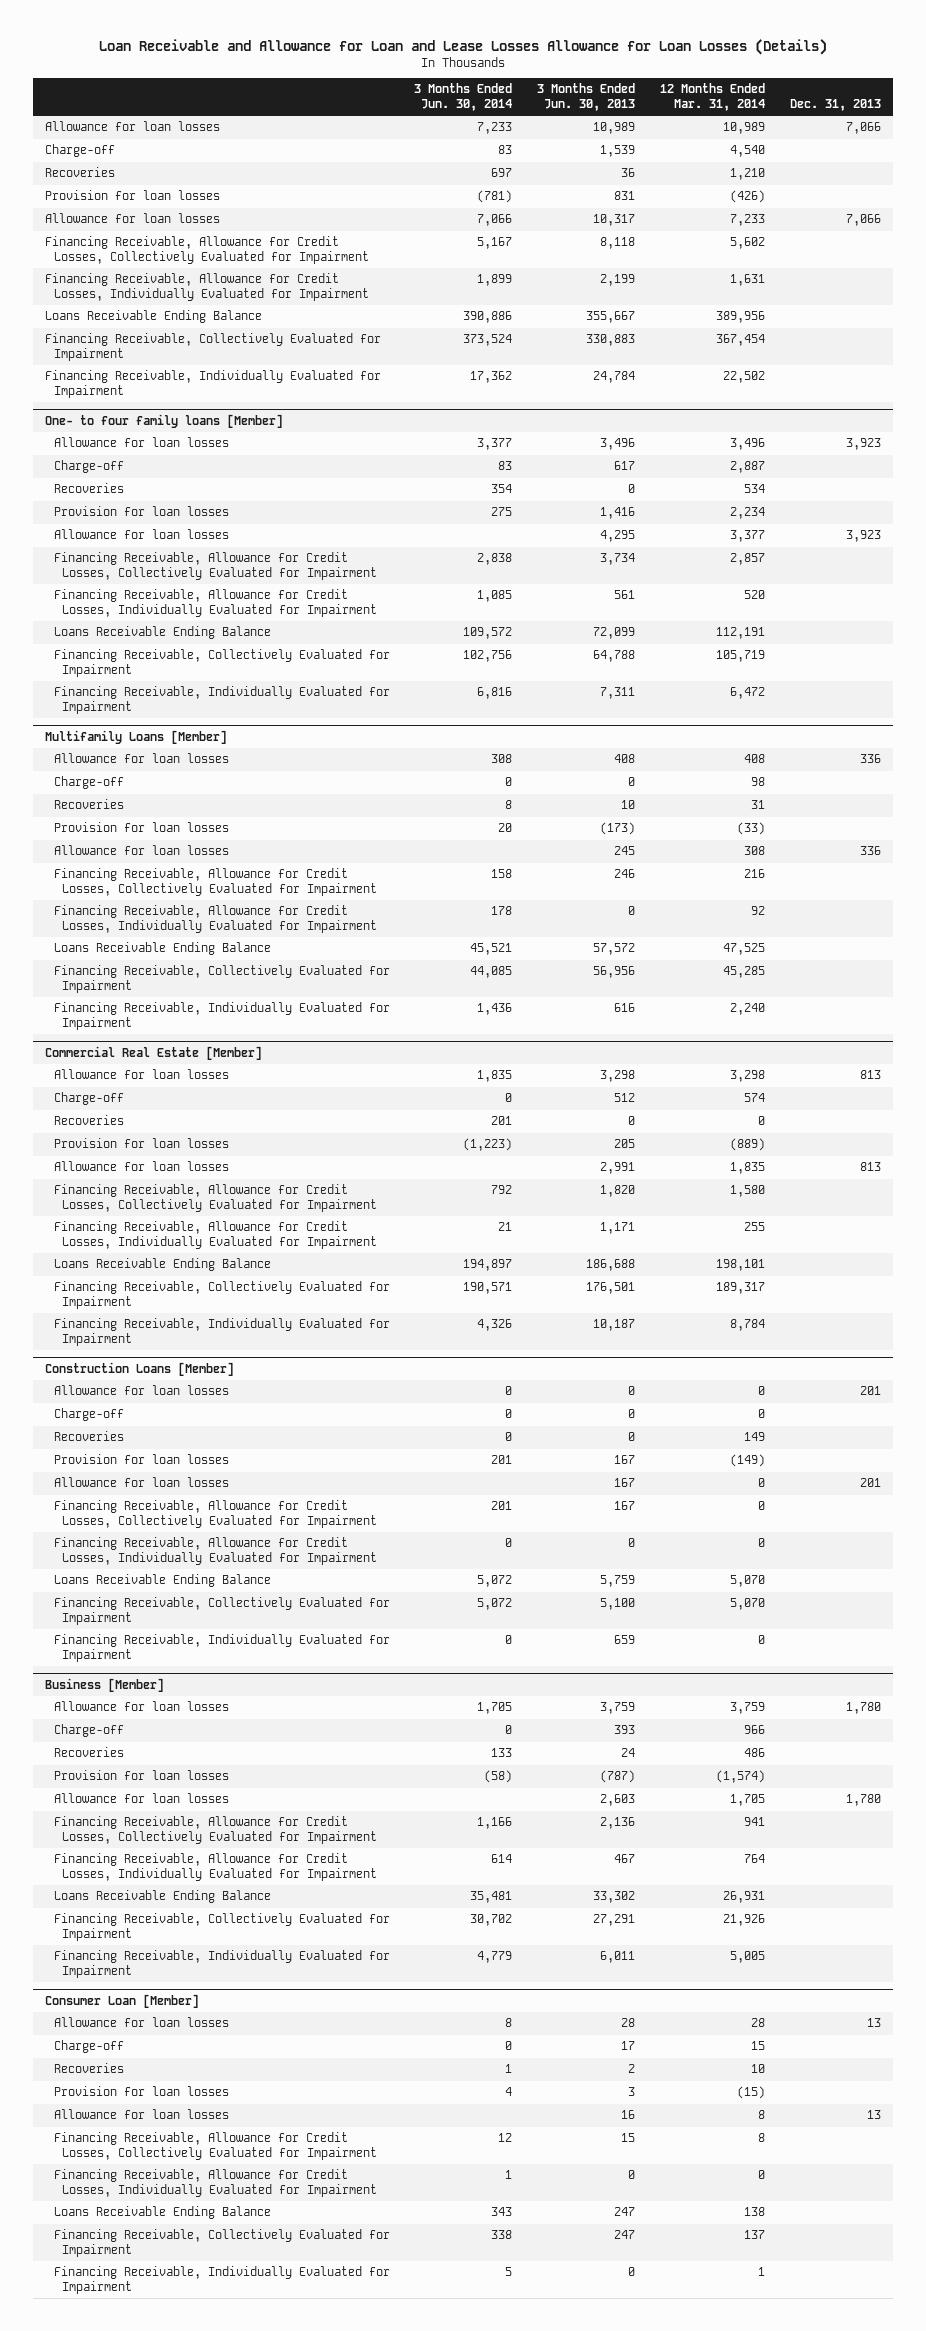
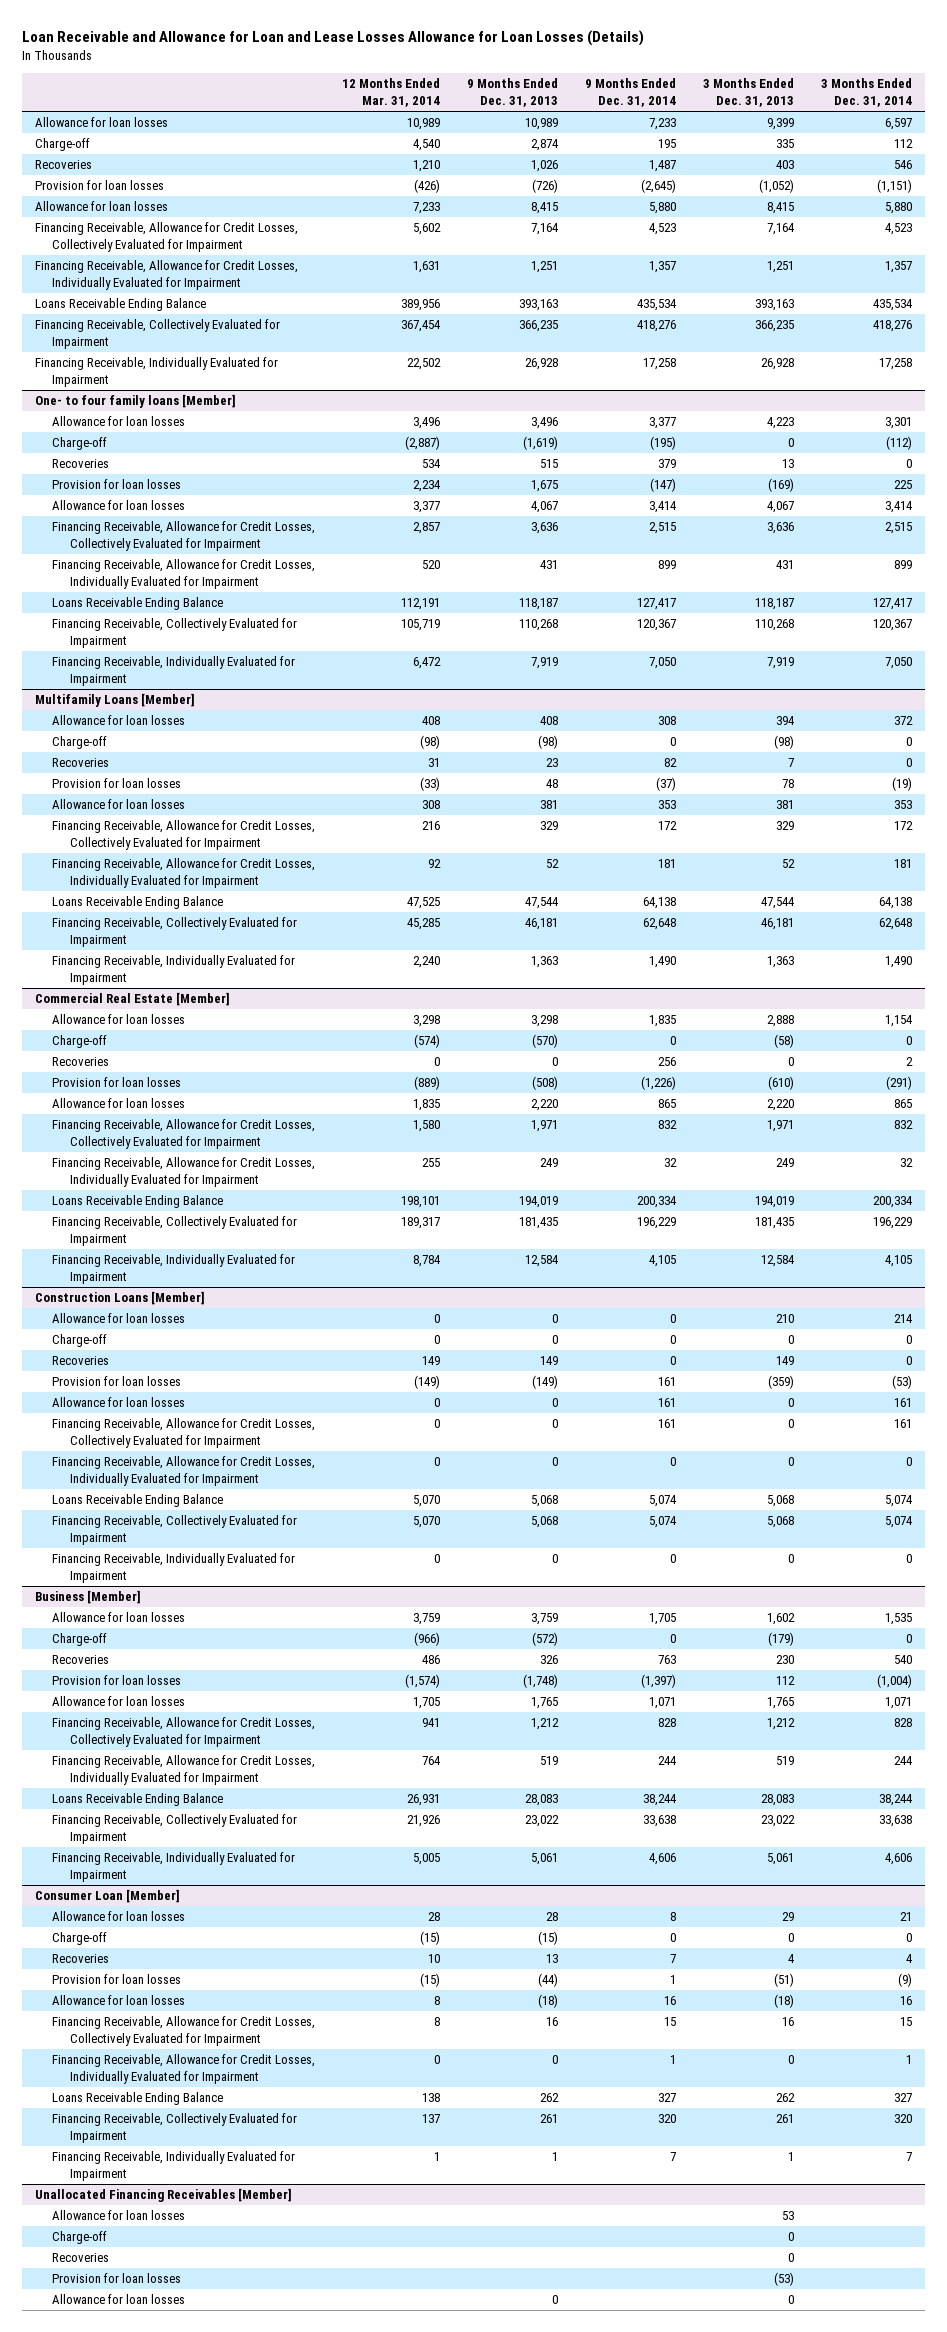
[414,83,513,111] 3 Months Ended Jun. 30, 2014 -> none
[537,83,636,111] 3 Months Ended Jun. 30, 2013 -> none
[789,98,881,111] Dec. 31, 2013 -> none
none -> [467,78,559,108] 9 Months Ended Dec. 31, 2013
none -> [584,78,676,108] 9 Months Ended Dec. 31, 2014
none -> [702,78,794,108] 3 Months Ended Dec. 31, 2013
none -> [820,78,912,108] 3 Months Ended Dec. 31, 2014
[729,461,765,474] 2,887 -> [405,436,441,451] (2,887)
[750,777,765,787] 98 -> [420,735,441,750] (98)
[743,1093,765,1103] 574 -> [414,1034,441,1049] (574)
[743,1725,765,1735] 966 -> [414,1632,441,1647] (966)
[750,2041,765,2051] 15 -> [420,1931,441,1946] (15)
none -> [35,2188,293,2203] Unallocated Financing Receivables [Member]
none -> [52,2210,186,2221] Allowance for loan losses
none -> [52,2231,108,2245] Charge-off
none -> [52,2253,110,2263] Recoveries
none -> [52,2273,182,2284] Provision for loan losses
none -> [52,2294,186,2305] Allowance for loan losses

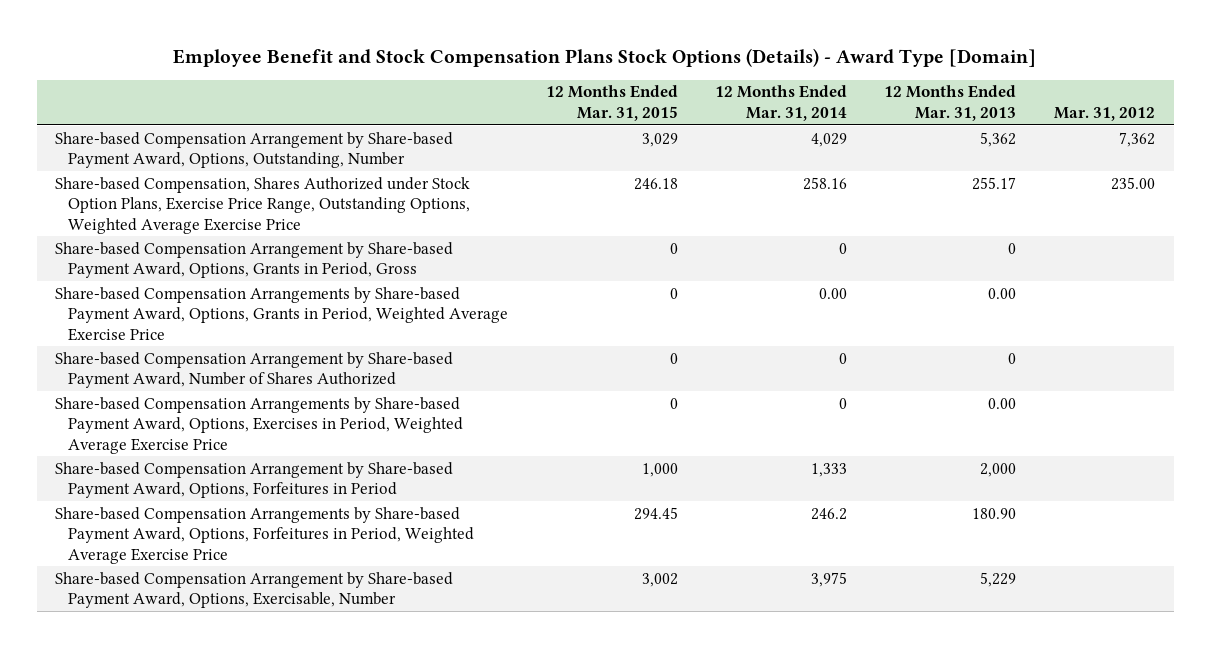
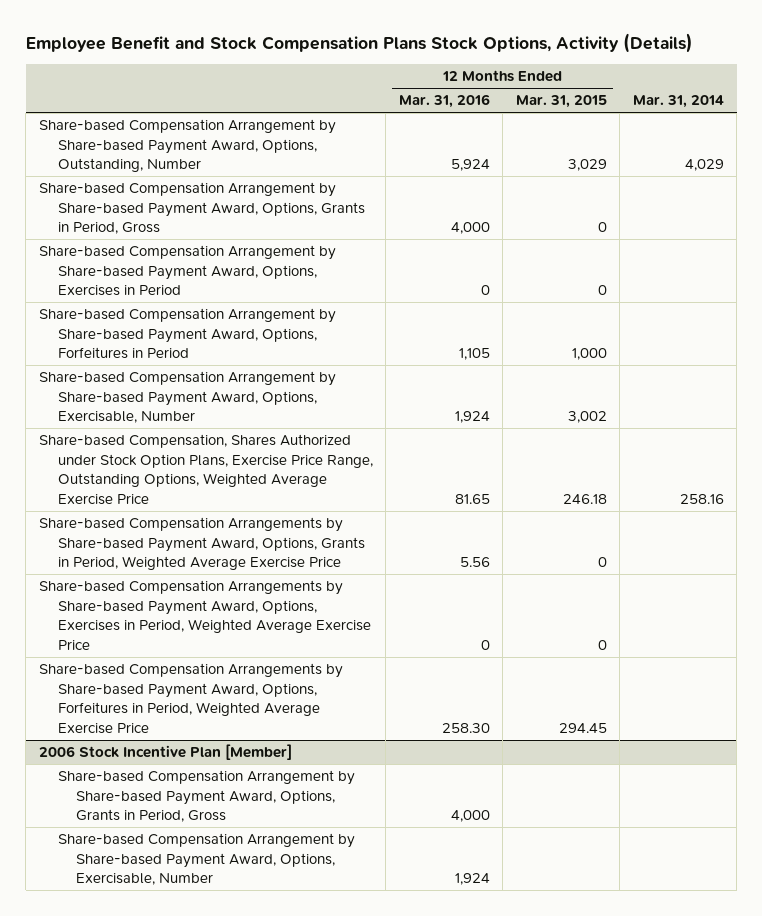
[173,47,1037,67] Employee Benefit and Stock Compensation Plans Stock Options (Details) - Award Type [Domain] -> [25,33,693,54] Employee Benefit and Stock Compensation Plans Stock Options, Activity (Details)
[715,85,848,121] 12 Months Ended Mar. 31, 2014 -> none
[884,85,1017,121] 12 Months Ended Mar. 31, 2013 -> none
[1053,106,1155,121] Mar. 31, 2012 -> none
none -> [398,94,490,109] Mar. 31, 2016
none -> [632,95,724,109] Mar. 31, 2014
none -> [38,245,336,297] Share-based Compensation Arrangement by Share-based Payment Award, Options, Exercises in Period
[55,461,454,499] Share-based Compensation Arrangement by Share-based Payment Award, Options, Forfeitures in Period -> [38,308,336,360] Share-based Compensation Arrangement by Share-based Payment Award, Options, Forfeitures in Period
[55,571,454,609] Share-based Compensation Arrangement by Share-based Payment Award, Options, Exercisable, Number -> [38,371,336,424] Share-based Compensation Arrangement by Share-based Payment Award, Options, Exercisable, Number
[55,176,471,234] Share-based Compensation, Shares Authorized under Stock Option Plans, Exercise Price Range, Outstanding Options, Weighted Average Exercise Price -> [38,434,373,505] Share-based Compensation, Shares Authorized under Stock Option Plans, Exercise Price Range, Outstanding Options, Weighted Average Exercise Price
[55,351,454,389] Share-based Compensation Arrangement by Share-based Payment Award, Number of Shares Authorized -> none
none -> [38,744,292,761] 2006 Stock Incentive Plan [Member]
none -> [57,770,355,823] Share-based Compensation Arrangement by Share-based Payment Award, Options, Grants in Period, Gross
none -> [57,833,355,886] Share-based Compensation Arrangement by Share-based Payment Award, Options, Exercisable, Number

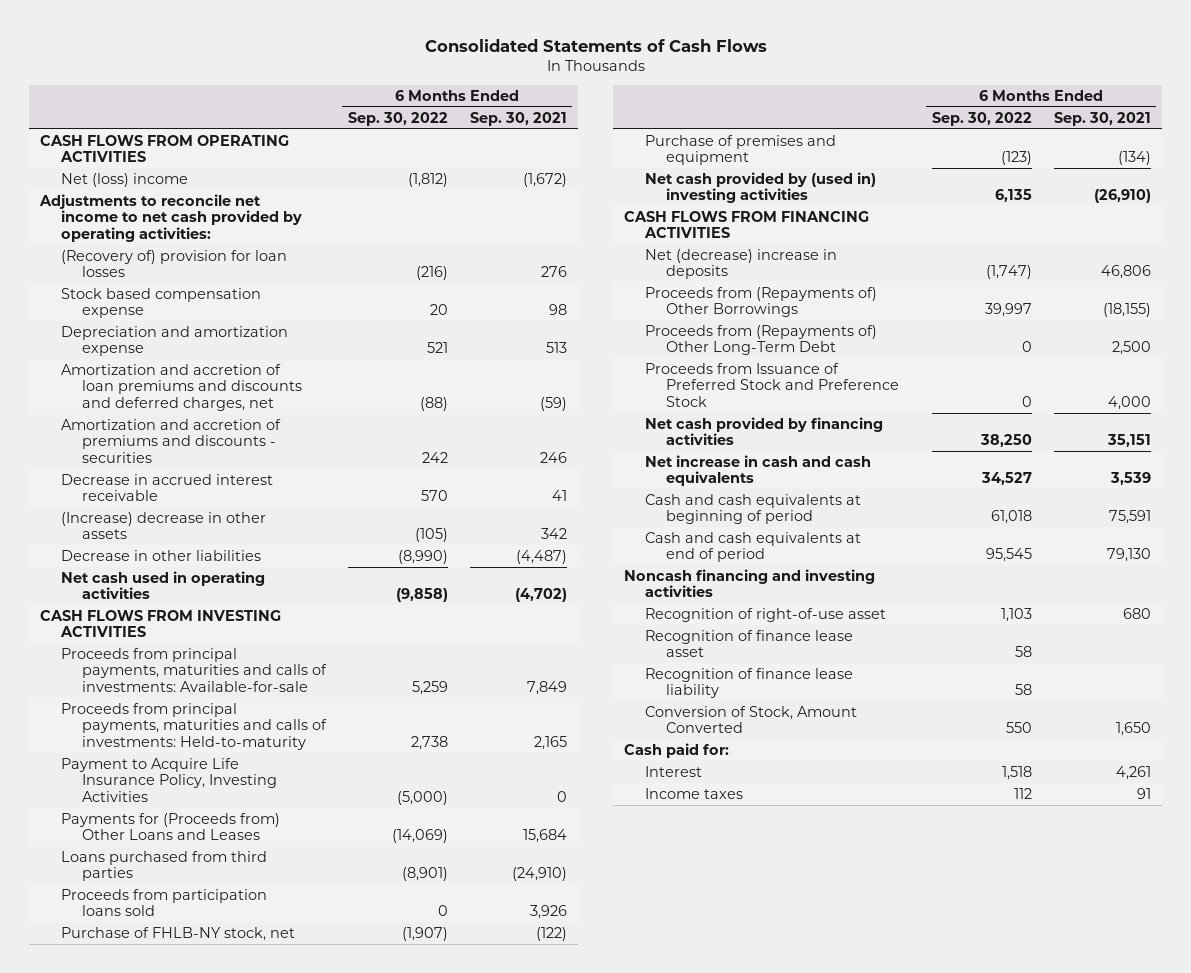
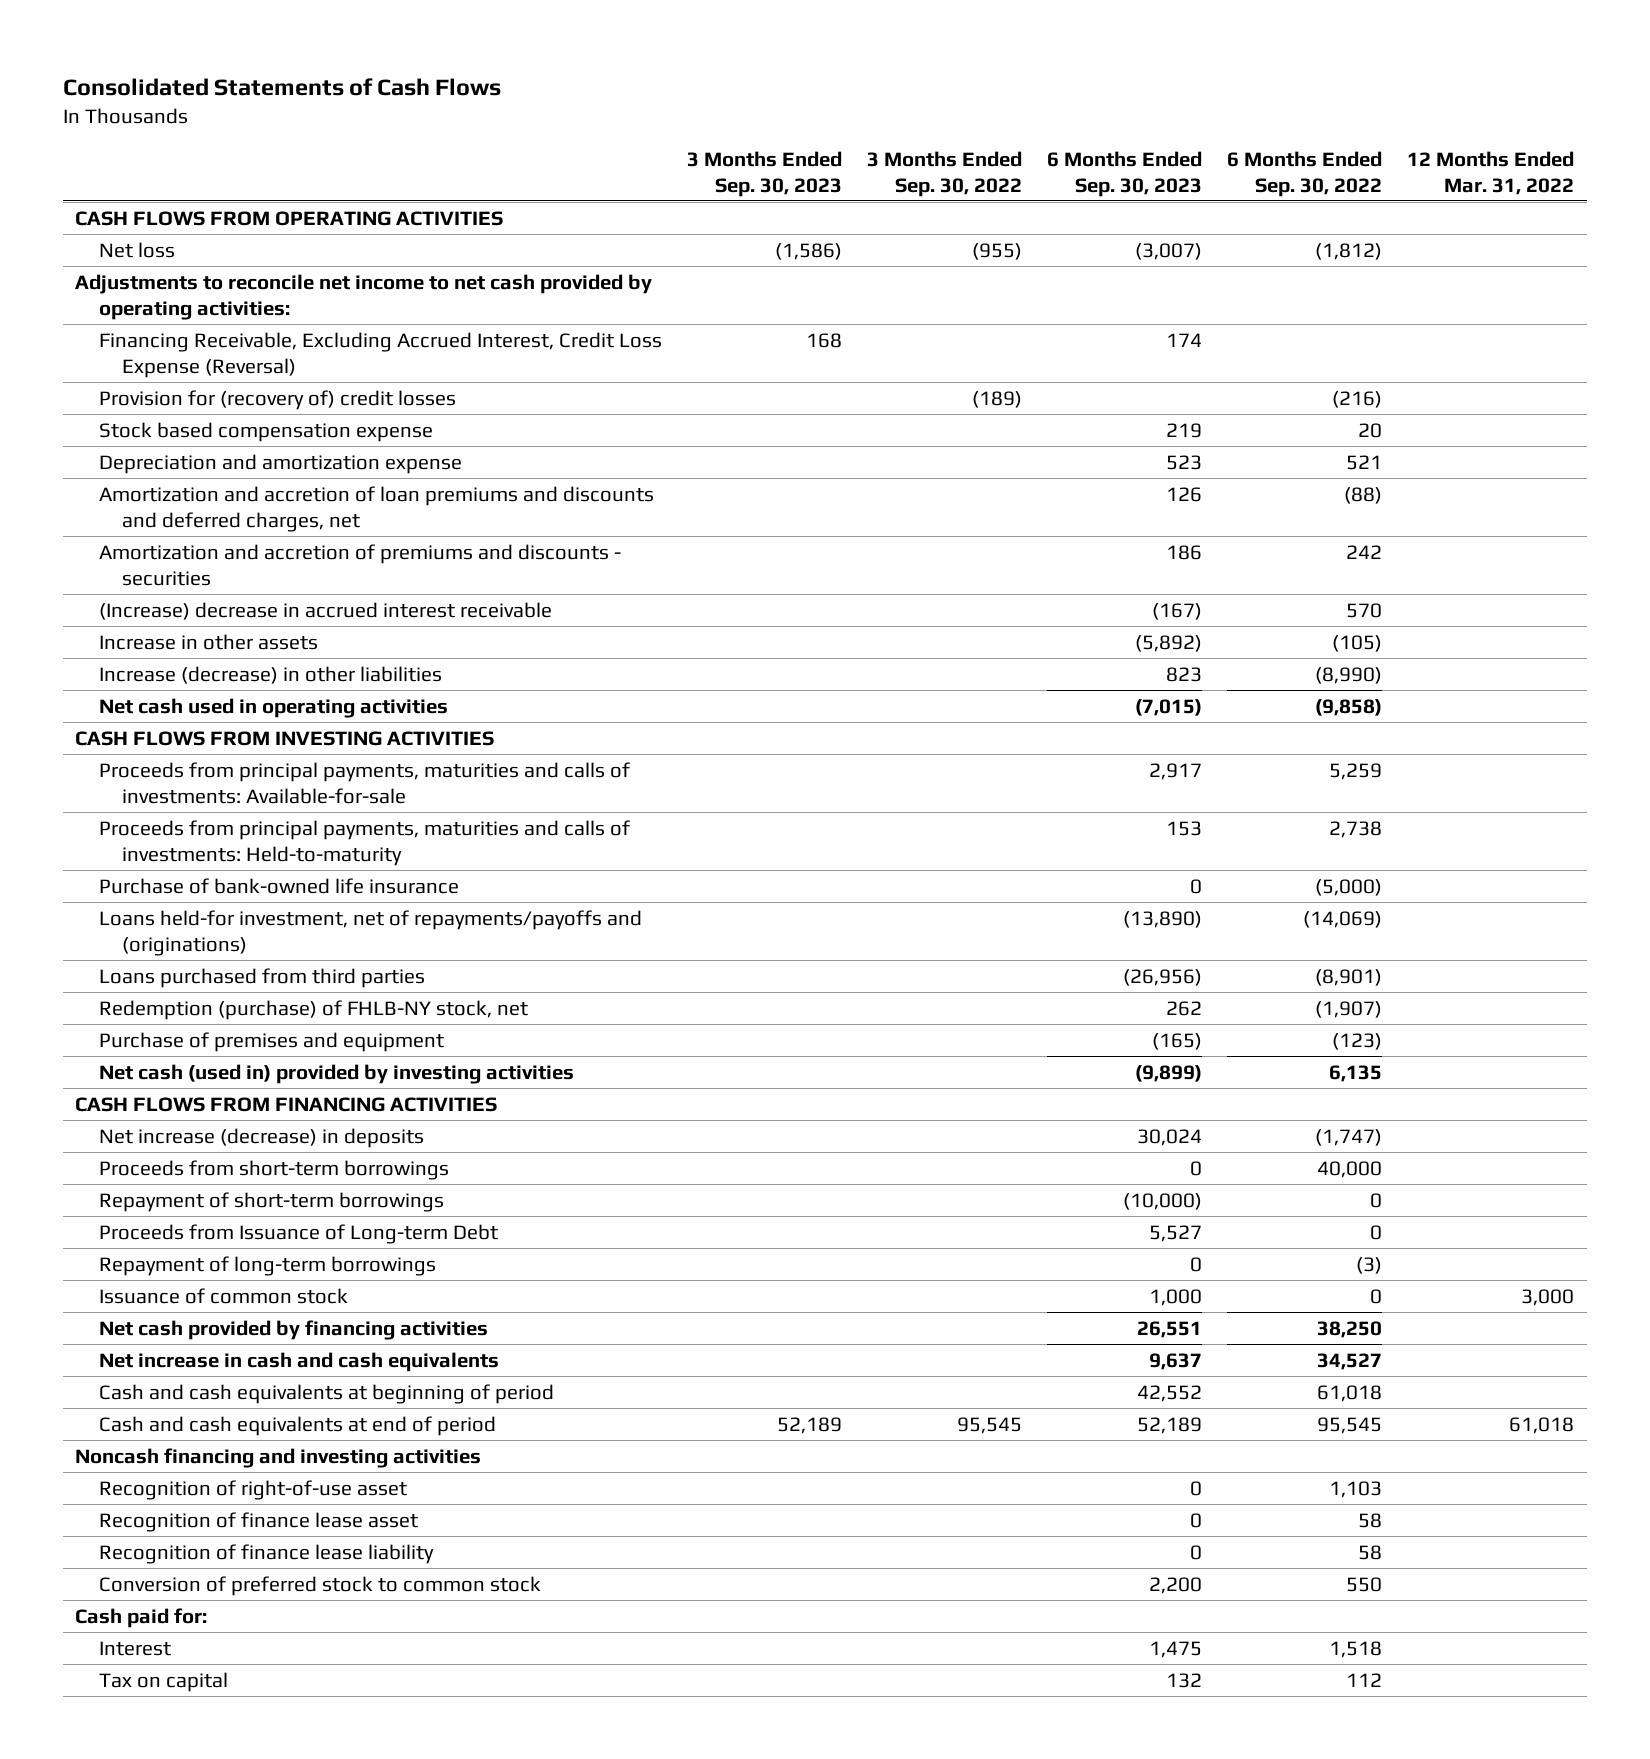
[469,111,567,126] Sep. 30, 2021 -> none
none -> [686,150,842,197] 3 Months Ended Sep. 30, 2023
none -> [867,150,1023,197] 3 Months Ended Sep. 30, 2022
none -> [1047,150,1203,197] 6 Months Ended Sep. 30, 2023
none -> [1407,150,1575,195] 12 Months Ended Mar. 31, 2022
[61,172,189,187] Net (loss) income -> [98,241,175,258] Net loss
none -> [98,331,662,378] Financing Receivable, Excluding Accrued Interest, Credit Loss Expense (Reversal)
[61,249,288,278] (Recovery of) provision for loan losses -> [98,389,456,410] Provision for (recovery of) credit losses
[61,473,274,502] Decrease in accrued interest receivable -> [98,601,552,620] (Increase) decrease in accrued interest receivable
[61,511,267,540] (Increase) decrease in other assets -> [98,633,318,650] Increase in other assets
[61,549,262,561] Decrease in other liabilities -> [98,665,442,684] Increase (decrease) in other liabilities
[61,757,278,802] Payment to Acquire Life Insurance Policy, Investing Activities -> [98,877,459,894] Purchase of bank-owned life insurance
[61,812,281,841] Payments for (Proceeds from) Other Loans and Leases -> [98,909,642,956] Loans held-for investment, net of repayments/payoffs and (originations)
[61,888,268,917] Proceeds from participation loans sold -> none
[61,926,296,941] Purchase of FHLB-NY stock, net -> [98,999,528,1020] Redemption (purchase) of FHLB-NY stock, net
[645,171,877,204] Net cash provided by (used in) investing activities -> [98,1063,574,1084] Net cash (used in) provided by investing activities
[645,286,878,318] Proceeds from (Repayments of) Other Borrowings -> none
[645,362,900,407] Proceeds from Issuance of Preferred Stock and Preference Stock -> none
[645,248,838,280] Net (decrease) increase in deposits -> [98,1127,424,1148] Net increase (decrease) in deposits
none -> [98,1159,449,1180] Proceeds from short-term borrowings
none -> [98,1191,444,1212] Repayment of short-term borrowings
[645,324,878,356] Proceeds from (Repayments of) Other Long-Term Debt -> [98,1223,498,1244] Proceeds from Issuance of Long-term Debt
none -> [98,1255,436,1276] Repayment of long-term borrowings
none -> [98,1287,348,1304] Issuance of common stock
[645,705,858,734] Conversion of Stock, Amount Converted -> [98,1575,541,1596] Conversion of preferred stock to common stock
[645,787,744,799] Income taxes -> [98,1671,228,1692] Tax on capital

